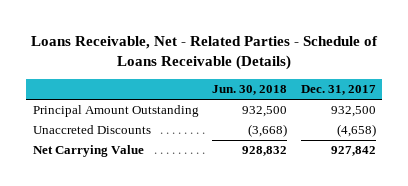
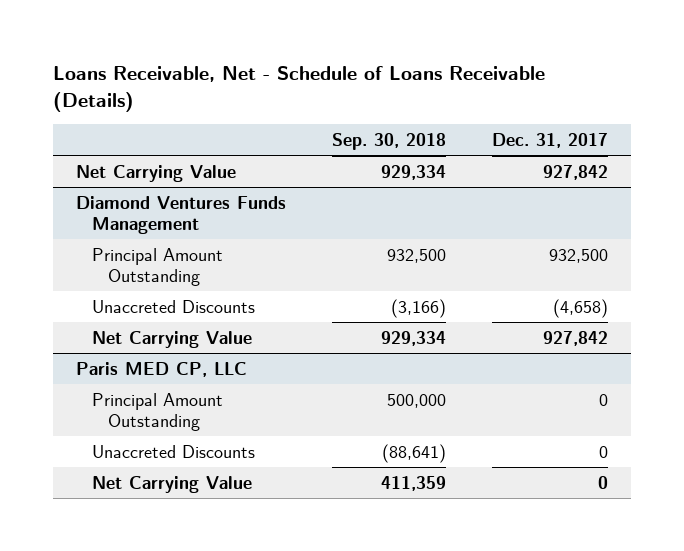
[31,36,379,71] Loans Receivable, Net - Related Parties - Schedule of Loans Receivable (Details) -> [53,66,546,113] Loans Receivable, Net - Schedule of Loans Receivable (Details)
[212,85,288,96] Jun. 30, 2018 -> none
none -> [332,133,447,151] Sep. 30, 2018
none -> [76,164,237,182] Net Carrying Value
none -> [76,195,287,235] Diamond Ventures Funds Management
none -> [76,361,248,377] Paris MED CP, LLC
none -> [92,392,224,432] Principal Amount Outstanding
none -> [92,444,256,458] Unaccreted Discounts
none -> [92,475,253,493] Net Carrying Value

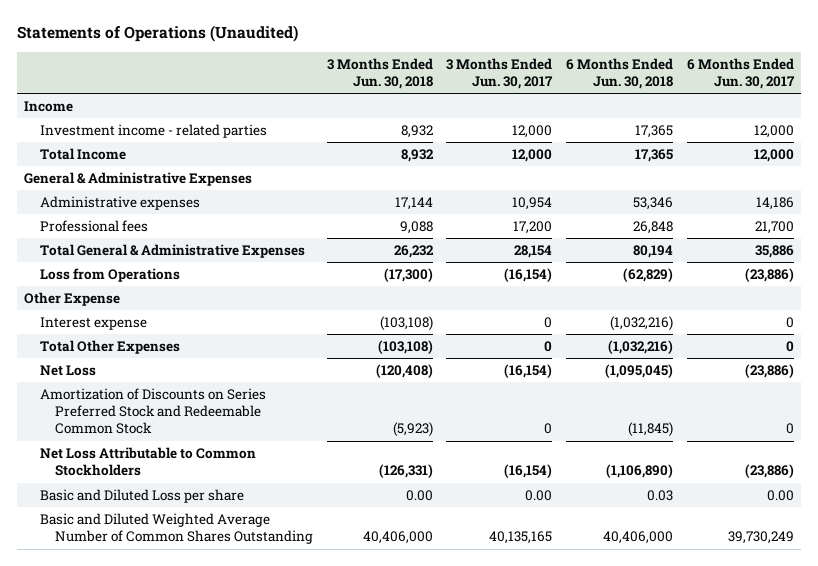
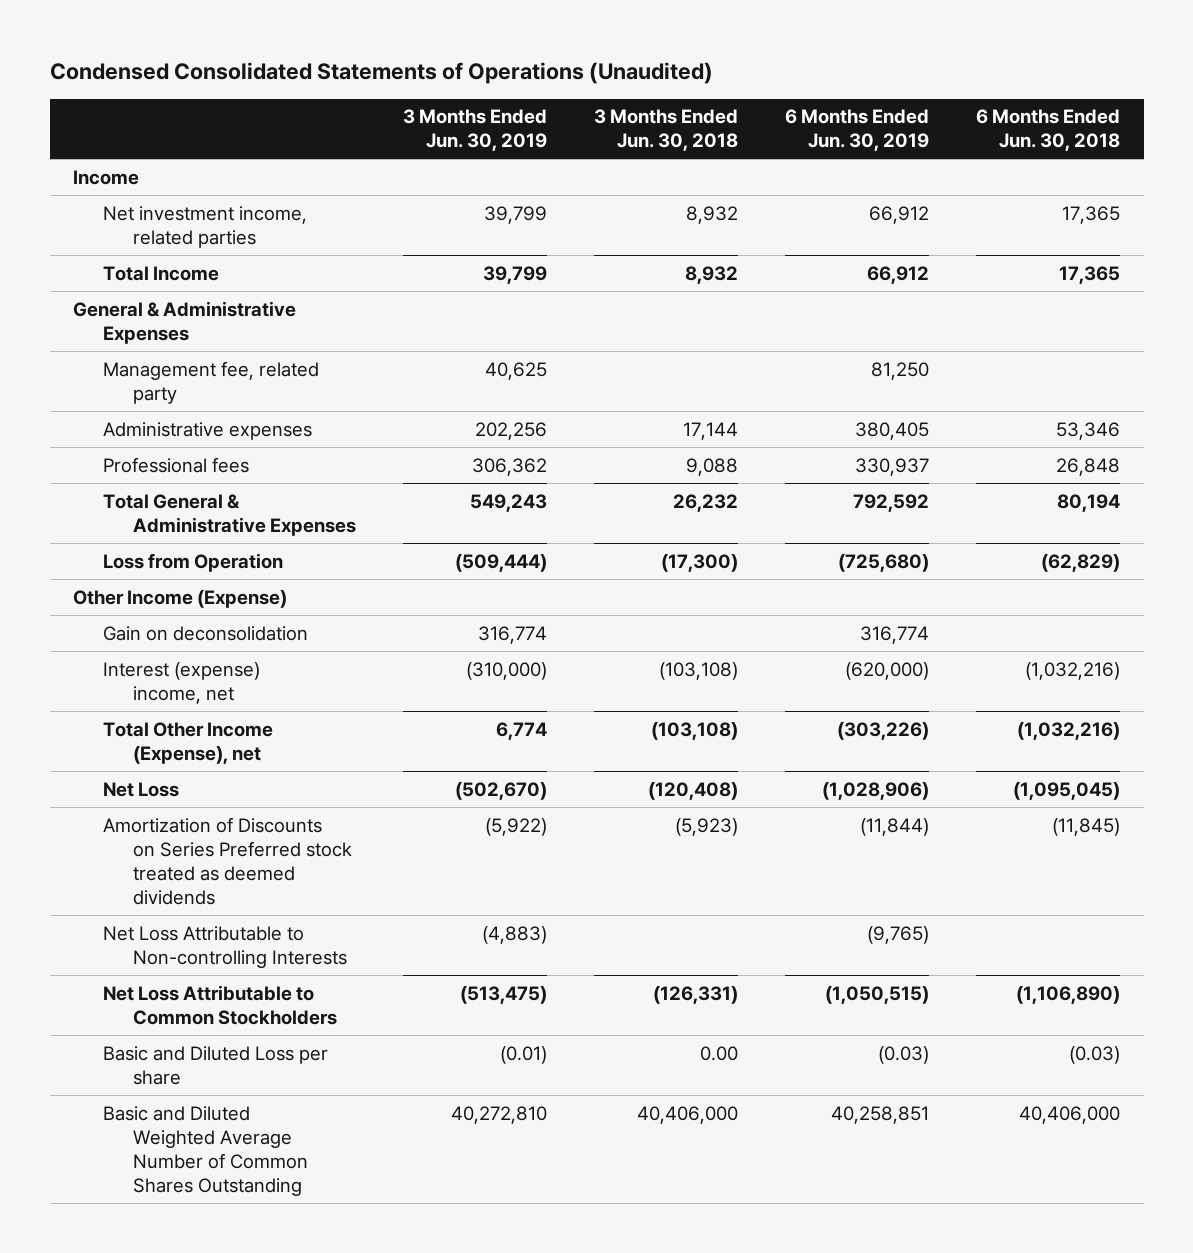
[17,25,299,43] Statements of Operations (Unaudited) -> [49,62,713,85] Condensed Consolidated Statements of Operations (Unaudited)
[446,57,554,89] 3 Months Ended Jun. 30, 2017 -> none
[686,57,795,89] 6 Months Ended Jun. 30, 2017 -> none
none -> [403,109,548,152] 3 Months Ended Jun. 30, 2019
none -> [785,109,930,152] 6 Months Ended Jun. 30, 2019
[39,124,267,139] Investment income - related parties -> [103,205,308,248] Net investment income, related parties
none -> [103,360,320,404] Management fee, related party
[39,268,180,283] Loss from Operations -> [103,552,284,572] Loss from Operation
[24,292,121,307] Other Expense -> [73,589,288,608] Other Income (Expense)
none -> [103,625,309,641] Gain on deconsolidation
[39,317,147,331] Interest expense -> [103,661,261,704] Interest (expense) income, net
[39,340,180,355] Total Other Expenses -> [103,721,274,764] Total Other Income (Expense), net
[39,388,266,435] Amortization of Discounts on Series Preferred Stock and Redeemable Common Stock -> [103,816,353,905] Amortization of Discounts on Series Preferred stock treated as deemed dividends
none -> [103,925,348,968] Net Loss Attributable to Non-controlling Interests
[646,490,673,502] 0.03 -> [1069,1045,1121,1064] (0.03)

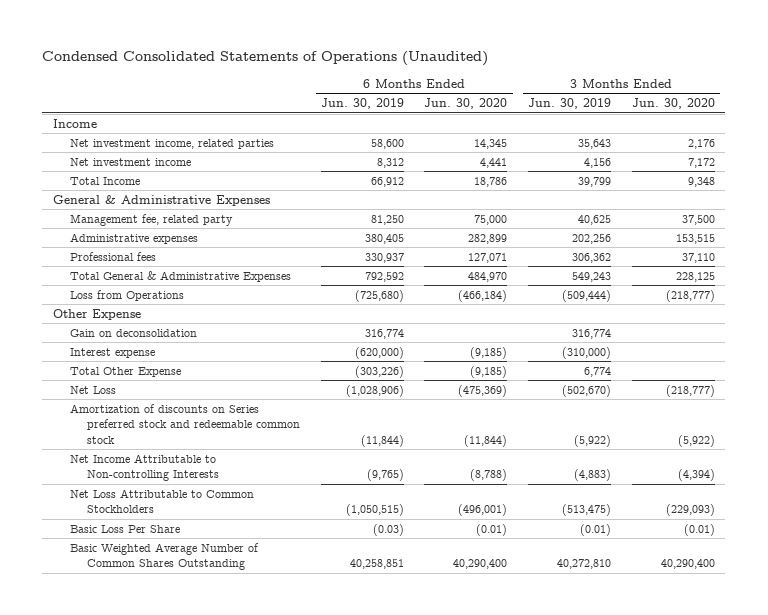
[594,109,739,152] 3 Months Ended Jun. 30, 2018 -> none
[976,109,1121,152] 6 Months Ended Jun. 30, 2018 -> none
none -> [424,98,508,110] Jun. 30, 2020
none -> [631,98,715,110] Jun. 30, 2020
[484,205,548,224] 39,799 -> [578,138,612,149] 35,643
[869,205,930,224] 66,912 -> [370,138,404,149] 58,600
none -> [69,157,191,166] Net investment income
[103,552,284,572] Loss from Operation -> [69,289,184,301] Loss from Operations
[73,589,288,608] Other Income (Expense) -> [52,308,141,320] Other Expense
[103,661,261,704] Interest (expense) income, net -> [69,347,155,358] Interest expense
[103,721,274,764] Total Other Income (Expense), net -> [69,366,181,377] Total Other Expense
[103,816,353,905] Amortization of Discounts on Series Preferred stock treated as deemed dividends -> [69,403,301,444] Amortization of discounts on Series preferred stock and redeemable common stock
[103,925,348,968] Net Loss Attributable to Non-controlling Interests -> [69,453,220,482] Net Income Attributable to Non-controlling Interests
[103,1045,329,1085] Basic and Diluted Loss per share -> [69,524,180,533] Basic Loss Per Share
[103,1105,309,1196] Basic and Diluted Weighted Average Number of Common Shares Outstanding -> [69,542,259,571] Basic Weighted Average Number of Common Shares Outstanding

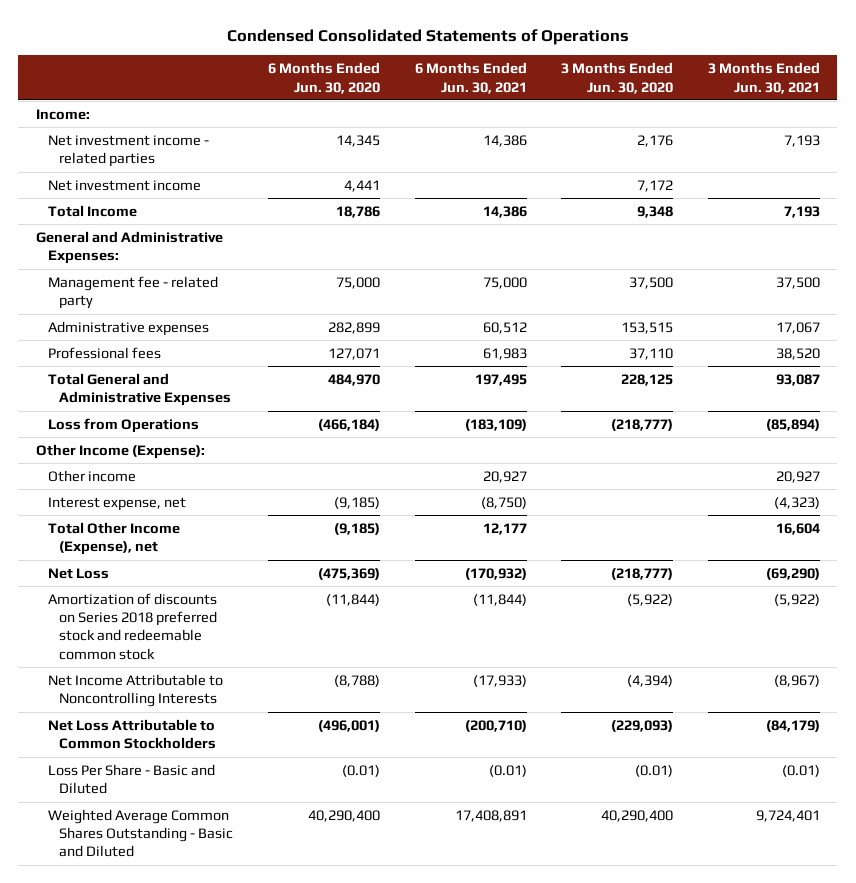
[42,51,489,67] Condensed Consolidated Statements of Operations (Unaudited) -> [226,28,629,45] Condensed Consolidated Statements of Operations
[320,98,404,110] Jun. 30, 2019 -> none
[528,98,612,110] Jun. 30, 2019 -> none
none -> [414,62,527,94] 6 Months Ended Jun. 30, 2021
none -> [707,62,820,94] 3 Months Ended Jun. 30, 2021
[52,118,97,128] Income -> [35,108,90,120] Income:
[69,138,274,149] Net investment income, related parties -> [47,134,209,168] Net investment income - related parties
[52,194,270,206] General & Administrative Expenses -> [35,230,223,265] General and Administrative Expenses:
[69,213,233,226] Management fee, related party -> [47,275,218,310] Management fee - related party
[69,270,291,282] Total General & Administrative Expenses -> [47,372,232,407] Total General and Administrative Expenses
[69,328,197,337] Gain on deconsolidation -> none
[52,308,141,320] Other Expense -> [35,443,205,459] Other Income (Expense):
none -> [47,469,136,482] Other income
[69,347,155,358] Interest expense -> [47,496,186,511] Interest expense, net
[69,366,181,377] Total Other Expense -> [47,521,180,556] Total Other Income (Expense), net
[69,403,301,444] Amortization of discounts on Series preferred stock and redeemable common stock -> [47,592,218,660] Amortization of discounts on Series 2018 preferred stock and redeemable common stock
[69,453,220,482] Net Income Attributable to Non-controlling Interests -> [47,673,223,708] Net Income Attributable to Noncontrolling Interests
[69,524,180,533] Basic Loss Per Share -> [47,763,215,795] Loss Per Share - Basic and Diluted
[69,542,259,571] Basic Weighted Average Number of Common Shares Outstanding -> [47,808,234,858] Weighted Average Common Shares Outstanding - Basic and Diluted

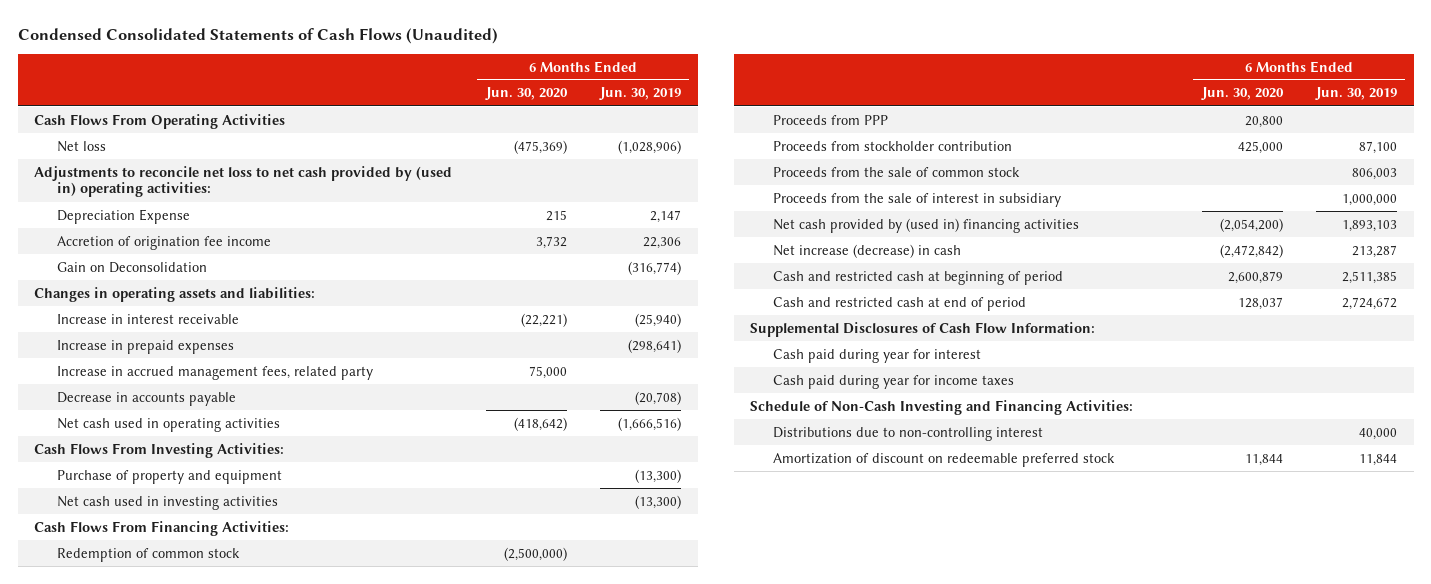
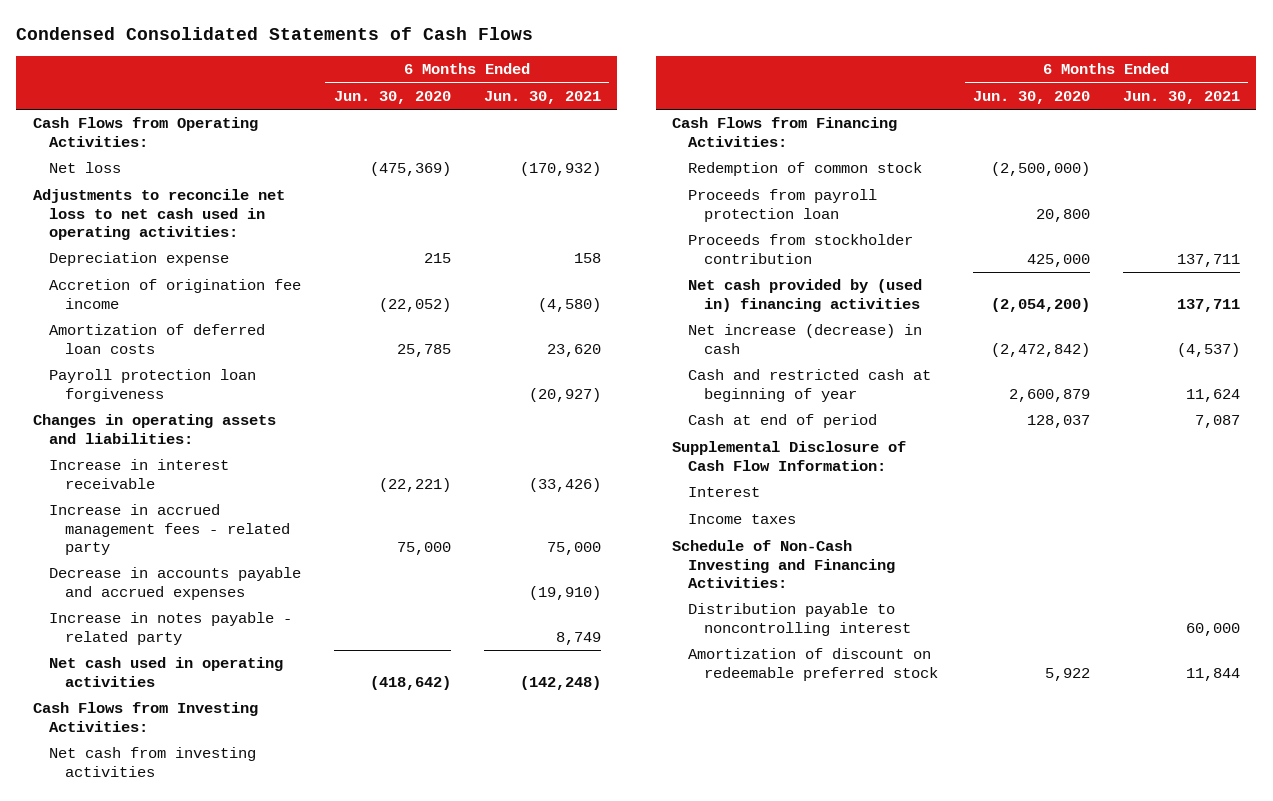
[17,27,498,44] Condensed Consolidated Statements of Cash Flows (Unaudited) -> [16,27,534,41] Condensed Consolidated Statements of Cash Flows
[598,87,681,101] Jun. 30, 2019 -> none
none -> [483,91,601,105] Jun. 30, 2021
[34,113,286,129] Cash Flows From Operating Activities -> [32,117,258,147] Cash Flows from Operating Activities:
[56,261,207,273] Gain on Deconsolidation -> none
[34,165,453,198] Adjustments to reconcile net loss to net cash provided by (used in) operating activities: -> [32,189,285,240] Adjustments to reconcile net loss to net cash used in operating activities:
[56,208,190,224] Depreciation Expense -> [48,252,229,267] Depreciation expense
[535,235,567,249] 3,732 -> [378,297,451,312] (22,052)
none -> [48,324,265,354] Amortization of deferred loan costs
none -> [48,369,256,402] Payroll protection loan forgiveness
[56,339,234,354] Increase in prepaid expenses -> none
[56,365,373,380] Increase in accrued management fees, related party -> [48,504,290,555] Increase in accrued management fees - related party
[56,391,236,406] Decrease in accounts payable -> [48,567,301,600] Decrease in accounts payable and accrued expenses
none -> [48,612,292,645] Increase in notes payable - related party
[56,469,282,484] Purchase of property and equipment -> none
[34,442,285,458] Cash Flows From Investing Activities: -> [32,702,258,732] Cash Flows from Investing Activities:
[56,495,278,510] Net cash used in investing activities -> [48,747,256,777] Net cash from investing activities
[34,520,290,536] Cash Flows From Financing Activities: -> [672,117,898,147] Cash Flows from Financing Activities:
[772,114,888,125] Proceeds from PPP -> [688,189,878,222] Proceeds from payroll protection loan
[772,166,1020,177] Proceeds from the sale of common stock -> none
[772,192,1061,207] Proceeds from the sale of interest in subsidiary -> none
[772,270,1063,285] Cash and restricted cash at beginning of period -> [688,369,932,402] Cash and restricted cash at beginning of year
[772,296,1026,311] Cash and restricted cash at end of period -> [688,414,878,429] Cash at end of period
[750,321,1096,337] Supplemental Disclosures of Cash Flow Information: -> [672,441,907,471] Supplemental Disclosure of Cash Flow Information:
[772,348,981,363] Cash paid during year for interest -> [688,487,761,498] Interest
[772,374,1014,389] Cash paid during year for income taxes -> [688,514,797,525] Income taxes
[772,426,1043,441] Distributions due to non-controlling interest -> none
none -> [688,603,911,636] Distribution payable to noncontrolling interest
[1244,453,1283,466] 11,844 -> [1044,667,1090,681] 5,922

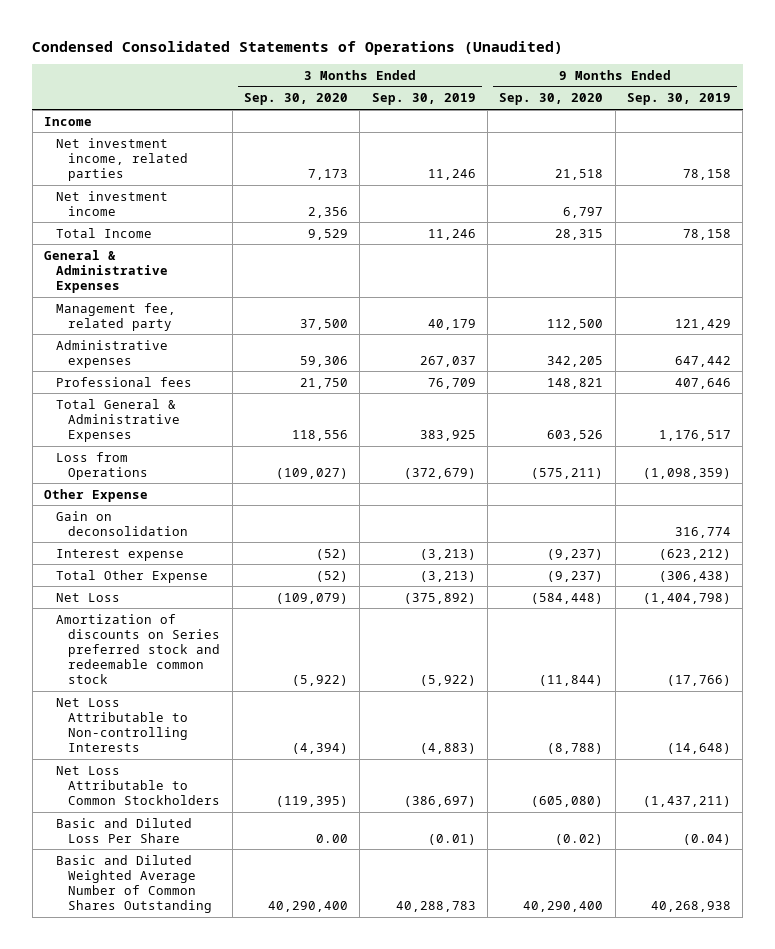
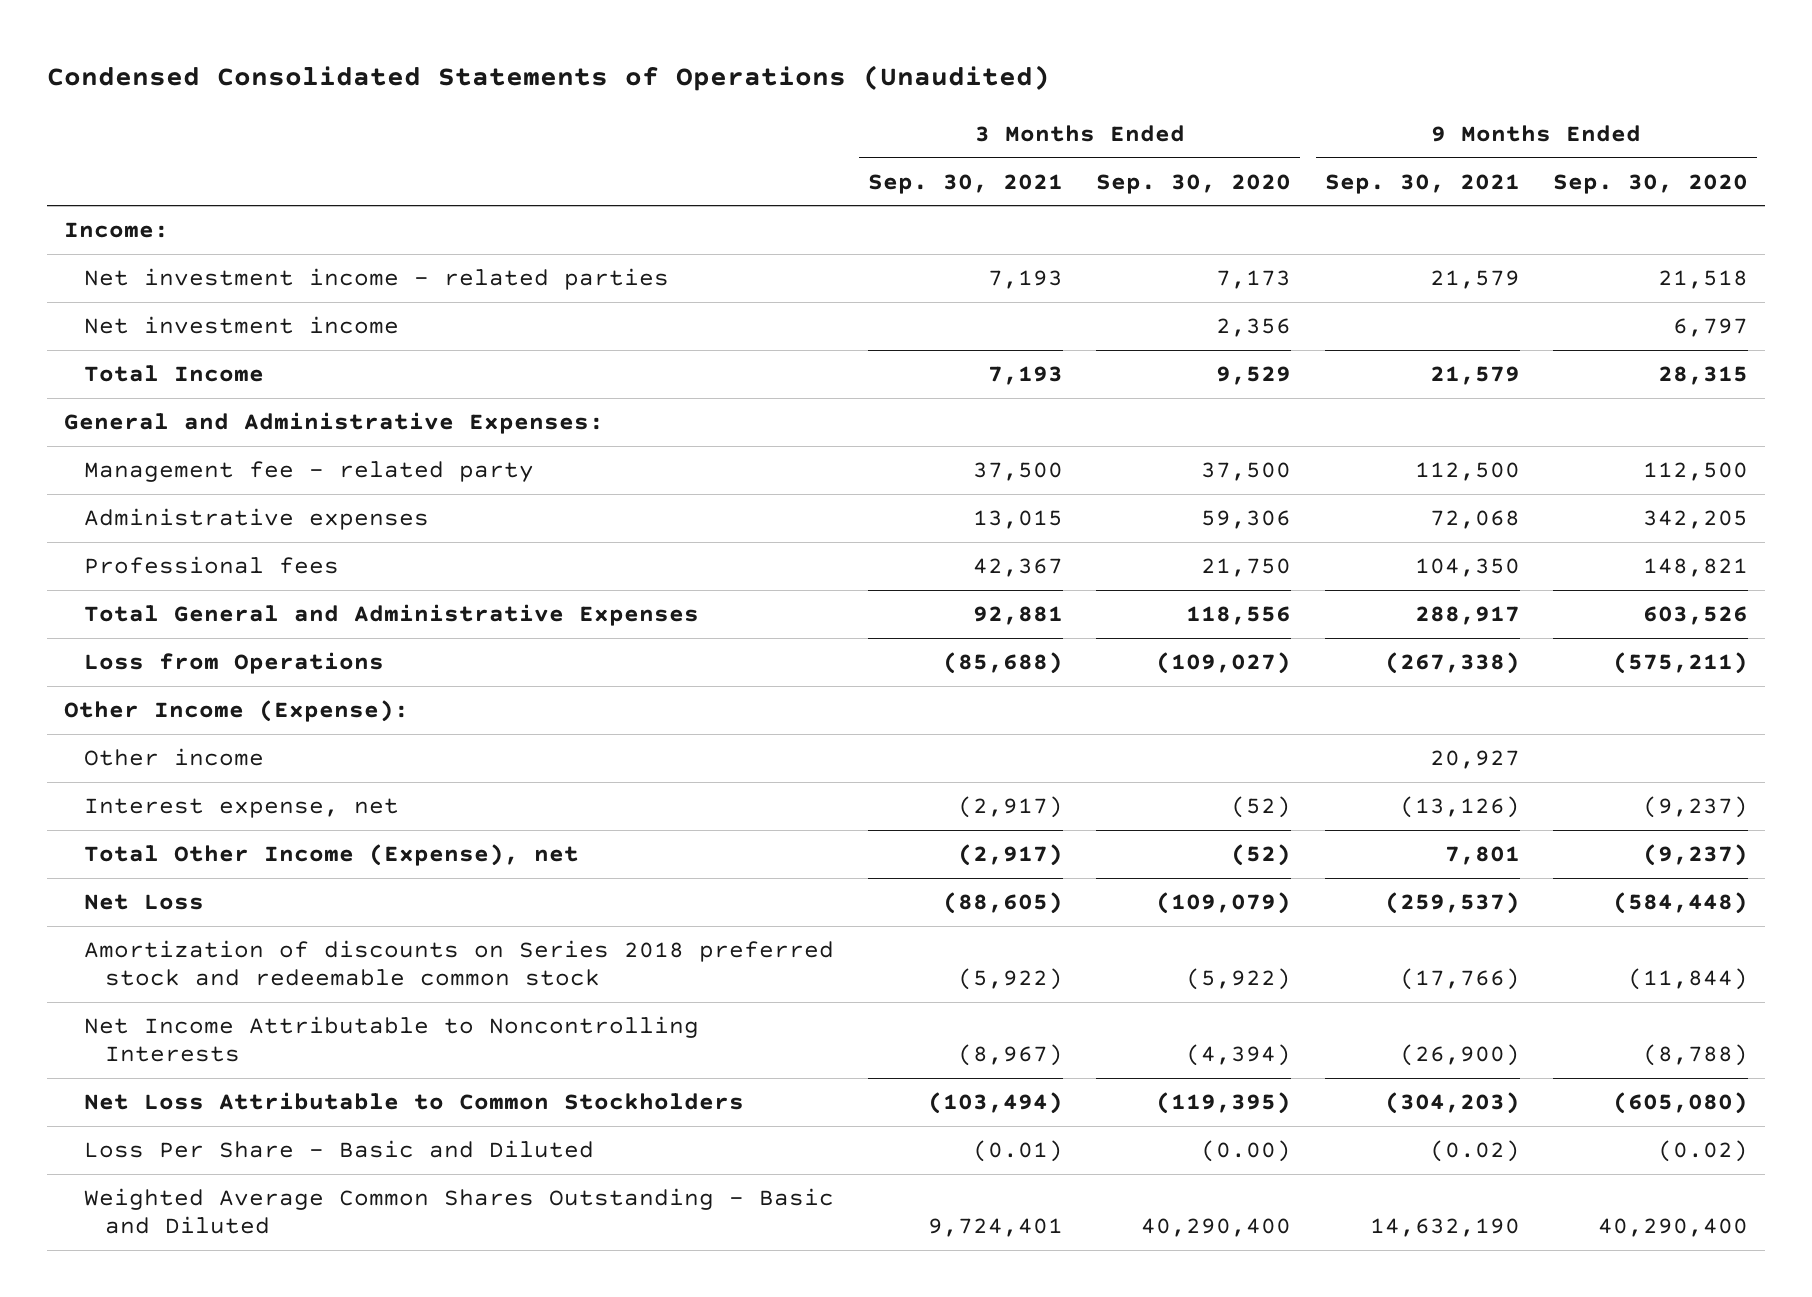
[371,93,476,106] Sep. 30, 2019 -> none
[626,93,731,106] Sep. 30, 2019 -> none
none -> [867,173,1063,194] Sep. 30, 2021
none -> [1324,173,1520,194] Sep. 30, 2021
[44,116,93,126] Income -> [63,222,169,239] Income:
[56,137,189,181] Net investment income, related parties -> [84,268,670,291] Net investment income - related parties
[44,249,169,293] General & Administrative Expenses -> [63,412,604,435] General and Administrative Expenses:
[56,302,177,331] Management fee, related party -> [84,461,535,483] Management fee - related party
[56,398,181,442] Total General & Administrative Expenses -> [84,604,700,627] Total General and Administrative Expenses
[56,510,189,536] Gain on deconsolidation -> none
[44,488,149,502] Other Expense -> [63,700,409,723] Other Income (Expense):
none -> [84,748,265,767] Other income
[56,548,185,561] Interest expense -> [84,798,400,819] Interest expense, net
[56,569,209,583] Total Other Expense -> [84,844,580,867] Total Other Income (Expense), net
[56,613,221,685] Amortization of discounts on Series preferred stock and redeemable common stock -> [84,940,835,987] Amortization of discounts on Series 2018 preferred stock and redeemable common stock
[56,697,189,753] Net Loss Attributable to Non-controlling Interests -> [84,1016,700,1063] Net Income Attributable to Noncontrolling Interests
[56,817,193,843] Basic and Diluted Loss Per Share -> [84,1140,595,1159] Loss Per Share - Basic and Diluted
[315,833,348,843] 0.00 -> [1201,1140,1292,1163] (0.00)
[56,854,213,914] Basic and Diluted Weighted Average Number of Common Shares Outstanding -> [84,1188,835,1235] Weighted Average Common Shares Outstanding - Basic and Diluted

